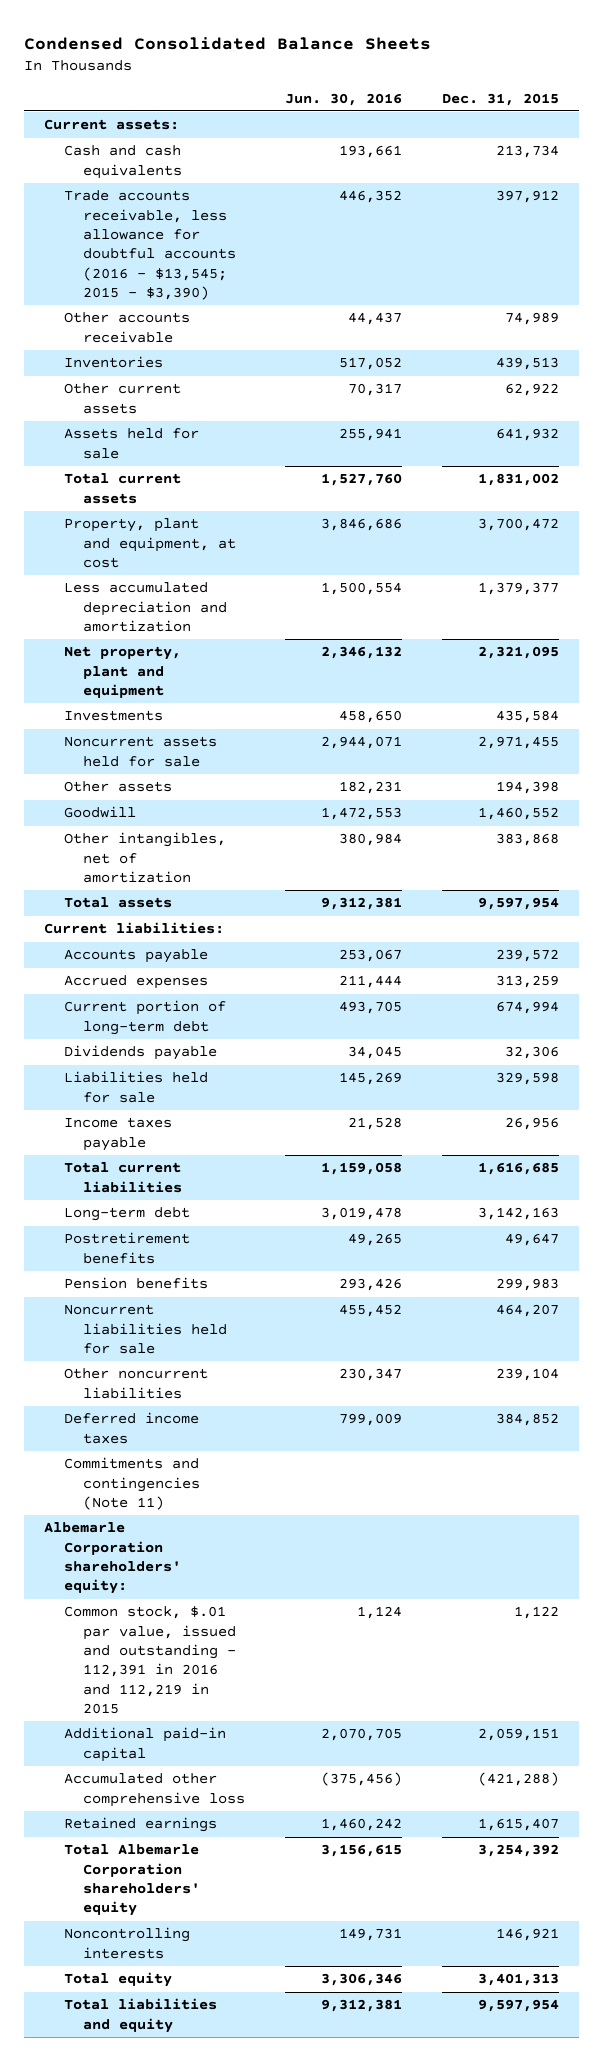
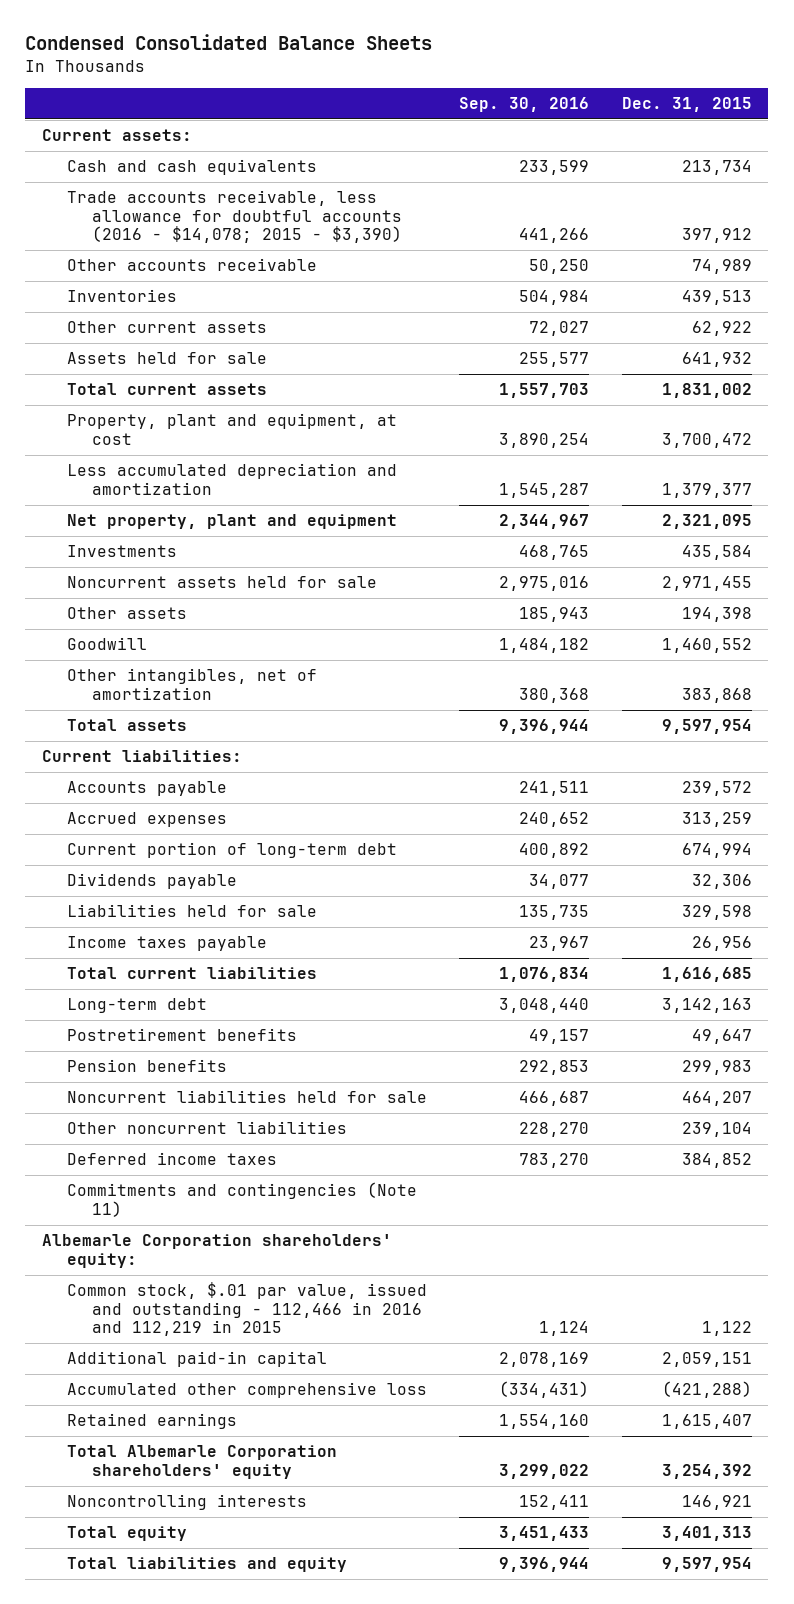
[285,92,403,106] Jun. 30, 2016 -> none
none -> [459,96,590,112] Sep. 30, 2016
[63,190,237,301] Trade accounts receivable, less allowance for doubtful accounts (2016 - $13,545; 2015 - $3,390) -> [66,190,402,244] Trade accounts receivable, less allowance for doubtful accounts (2016 - $14,078; 2015 - $3,390)
[63,1606,237,1715] Common stock, $.01 par value, issued and outstanding - 112,391 in 2016 and 112,219 in 2015 -> [66,1282,427,1337] Common stock, $.01 par value, issued and outstanding - 112,466 in 2016 and 112,219 in 2015

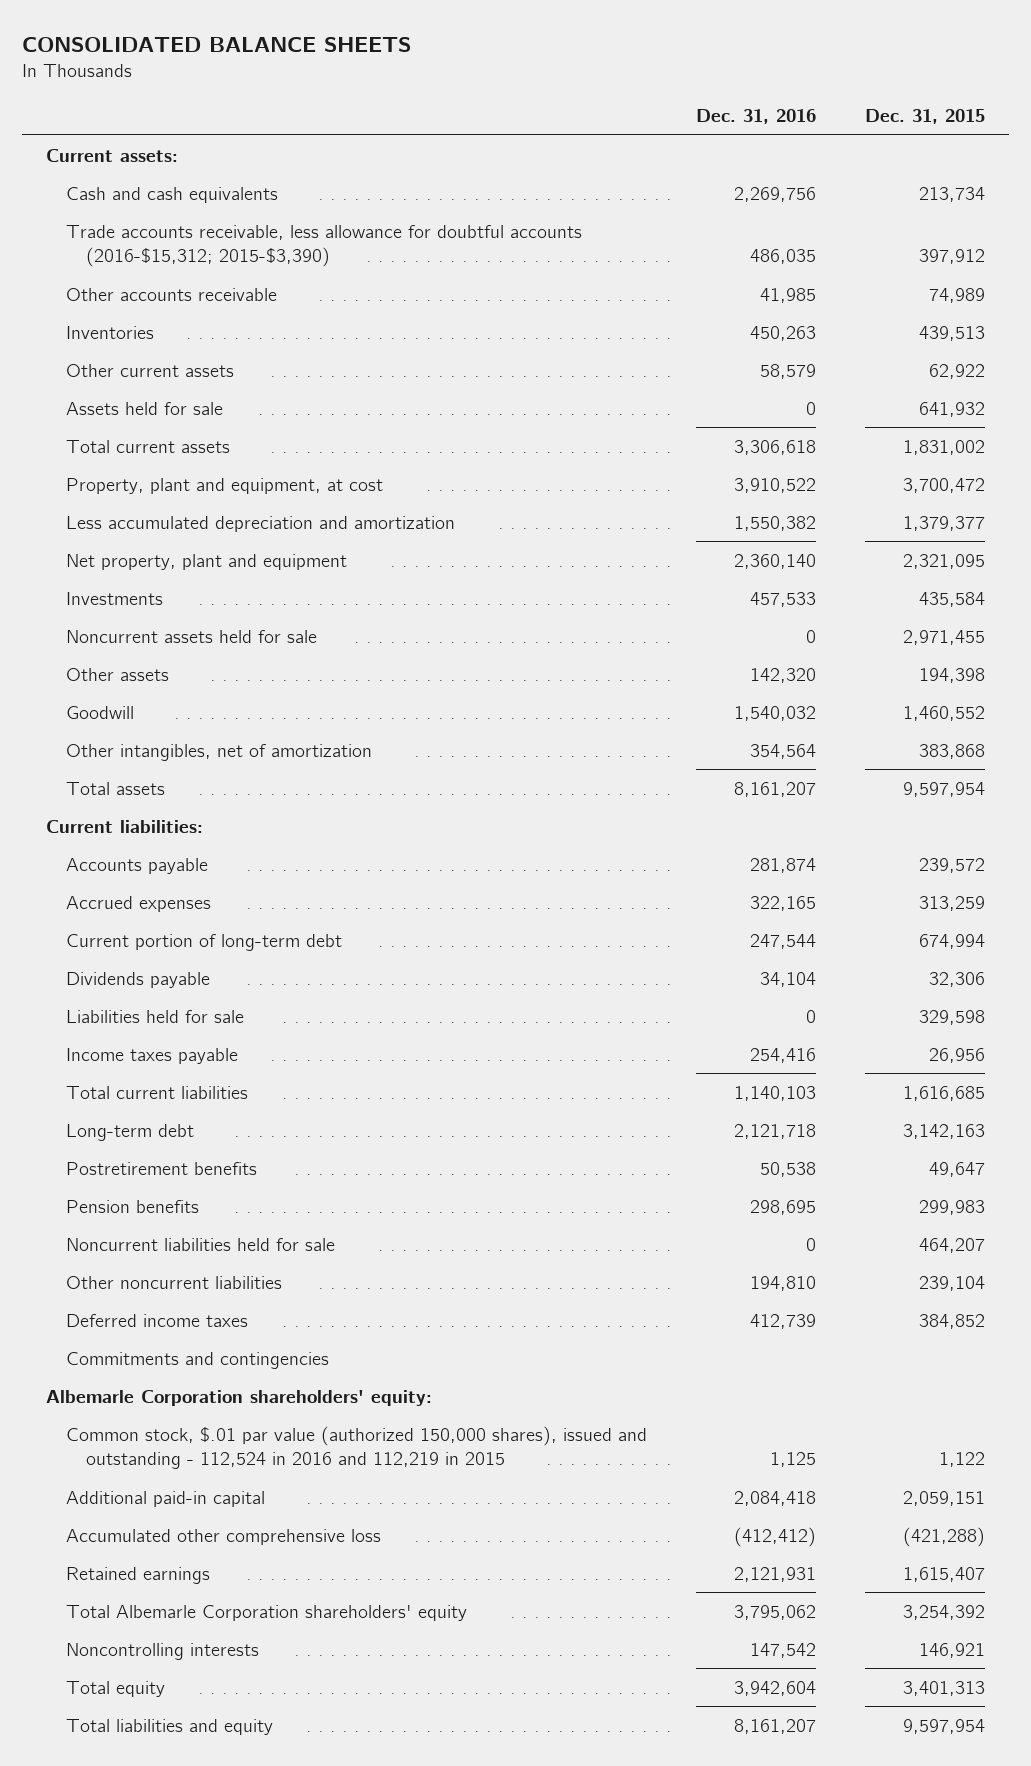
[25,34,433,51] Condensed Consolidated Balance Sheets -> [21,36,411,52] CONSOLIDATED BALANCE SHEETS
[459,96,590,112] Sep. 30, 2016 -> none
none -> [696,109,817,125] Dec. 31, 2016
[66,190,402,244] Trade accounts receivable, less allowance for doubtful accounts (2016 - $14,078; 2015 - $3,390) -> [66,224,583,268] Trade accounts receivable, less allowance for doubtful accounts (2016-$15,312; 2015-$3,390)
[66,1182,417,1217] Commitments and contingencies (Note 11) -> [66,1351,330,1369] Commitments and contingencies
[66,1282,427,1337] Common stock, $.01 par value, issued and outstanding - 112,466 in 2016 and 112,219 in 2015 -> [66,1425,648,1470] Common stock, $.01 par value (authorized 150,000 shares), issued and outstanding - 112,524 in 2016 and 112,219 in 2015

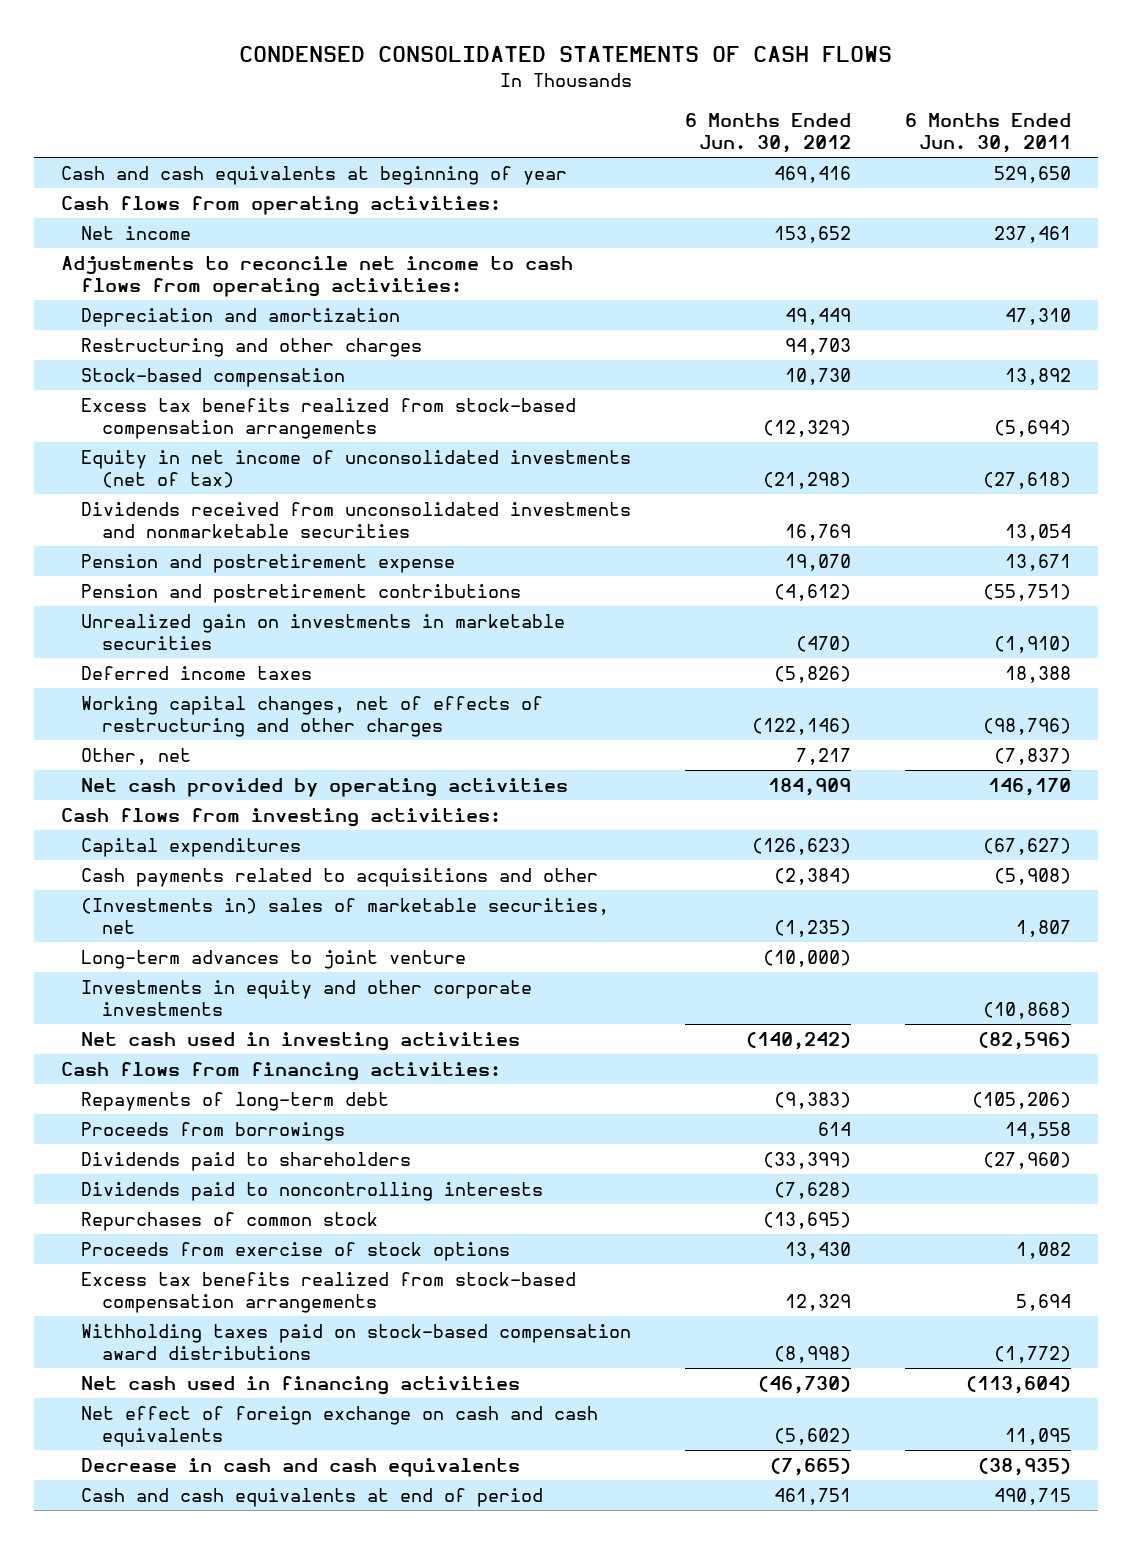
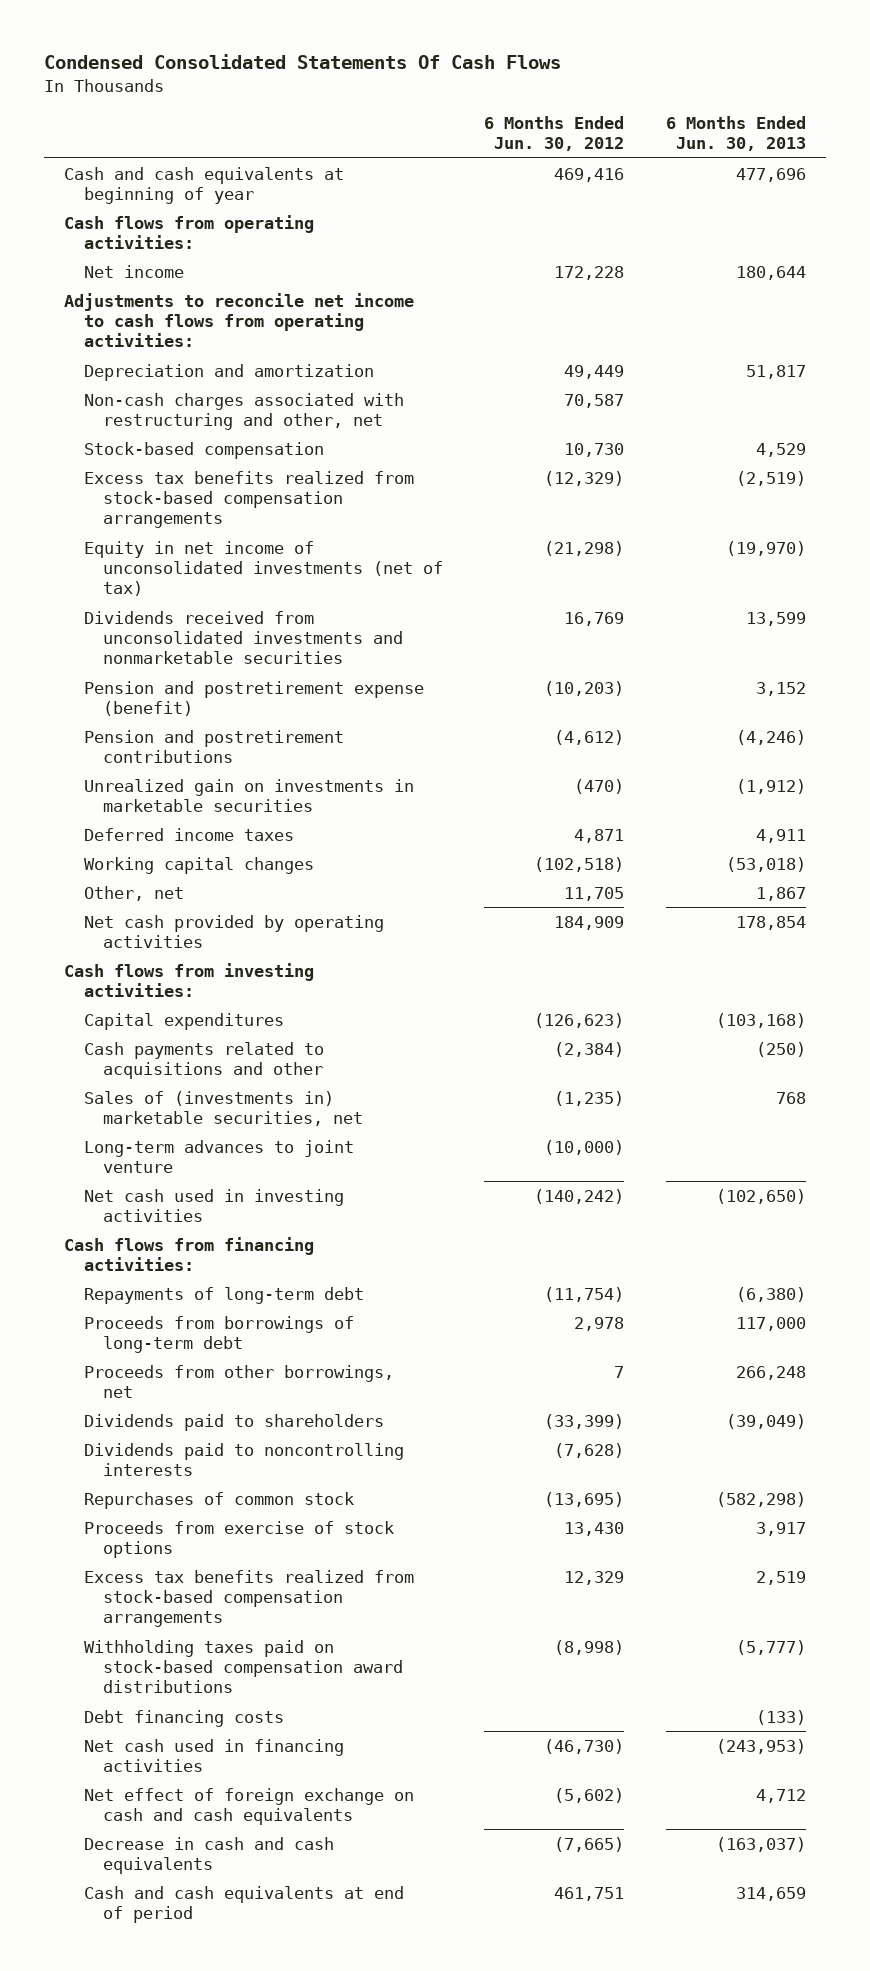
[238,46,892,63] CONDENSED CONSOLIDATED STATEMENTS OF CASH FLOWS -> [43,54,561,70] Condensed Consolidated Statements Of Cash Flows
[904,113,1071,154] 6 Months Ended Jun. 30, 2011 -> none
none -> [665,115,806,151] 6 Months Ended Jun. 30, 2013
[774,226,852,244] 153,652 -> [554,265,625,280] 172,228
[81,338,423,358] Restructuring and other charges -> none
none -> [83,392,404,430] Non-cash charges associated with restructuring and other, net
[81,554,456,574] Pension and postretirement expense -> [83,680,424,716] Pension and postretirement expense (benefit)
[785,554,852,572] 19,070 -> [544,680,625,696] (10,203)
[774,666,852,684] (5,826) -> [574,828,625,843] 4,871
[81,696,544,737] Working capital changes, net of effects of restructuring and other charges -> [83,856,314,874] Working capital changes
[752,717,852,735] (122,146) -> [534,856,625,872] (102,518)
[796,748,852,766] 7,217 -> [564,886,625,901] 11,705
[81,898,610,934] (Investments in) sales of marketable securities, net -> [83,1090,364,1126] Sales of (investments in) marketable securities, net
[81,980,533,1016] Investments in equity and other corporate investments -> none
[774,1092,852,1110] (9,383) -> [544,1286,625,1302] (11,754)
[81,1122,346,1142] Proceeds from borrowings -> [83,1315,354,1353] Proceeds from borrowings of long-term debt
[818,1122,852,1137] 614 -> [574,1316,625,1331] 2,978
none -> [83,1364,394,1398] Proceeds from other borrowings, net
none -> [83,1709,284,1727] Debt financing costs

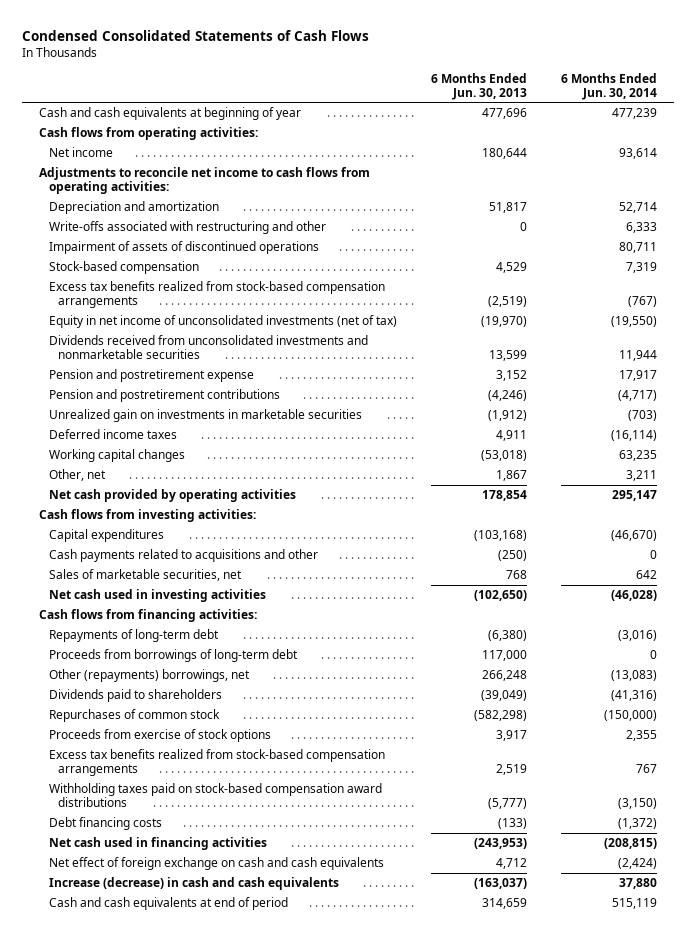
[43,54,561,70] Condensed Consolidated Statements Of Cash Flows -> [22,29,370,41] Condensed Consolidated Statements of Cash Flows
[484,115,625,151] 6 Months Ended Jun. 30, 2012 -> none
none -> [560,72,657,100] 6 Months Ended Jun. 30, 2014
[83,392,404,430] Non-cash charges associated with restructuring and other, net -> none
none -> [48,221,326,235] Write-offs associated with restructuring and other
none -> [48,241,319,255] Impairment of assets of discontinued operations
[83,680,424,716] Pension and postretirement expense (benefit) -> [48,369,254,383] Pension and postretirement expense
[83,1139,354,1173] Long-term advances to joint venture -> none
[83,1090,364,1126] Sales of (investments in) marketable securities, net -> [48,569,242,582] Sales of marketable securities, net
[83,1364,394,1398] Proceeds from other borrowings, net -> [48,669,250,683] Other (repayments) borrowings, net
[83,1442,404,1476] Dividends paid to noncontrolling interests -> none
[83,1836,334,1874] Decrease in cash and cash equivalents -> [48,877,339,891] Increase (decrease) in cash and cash equivalents

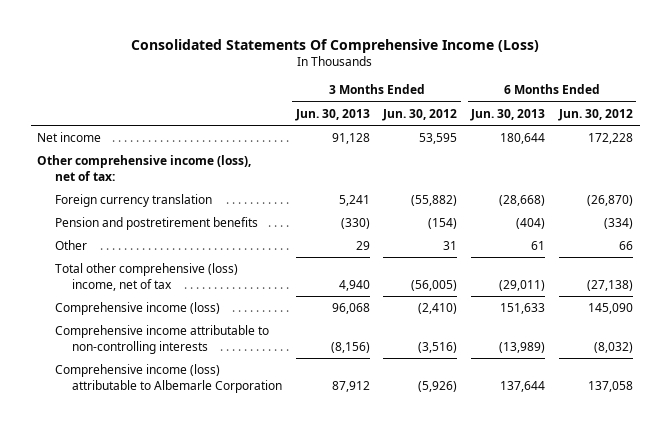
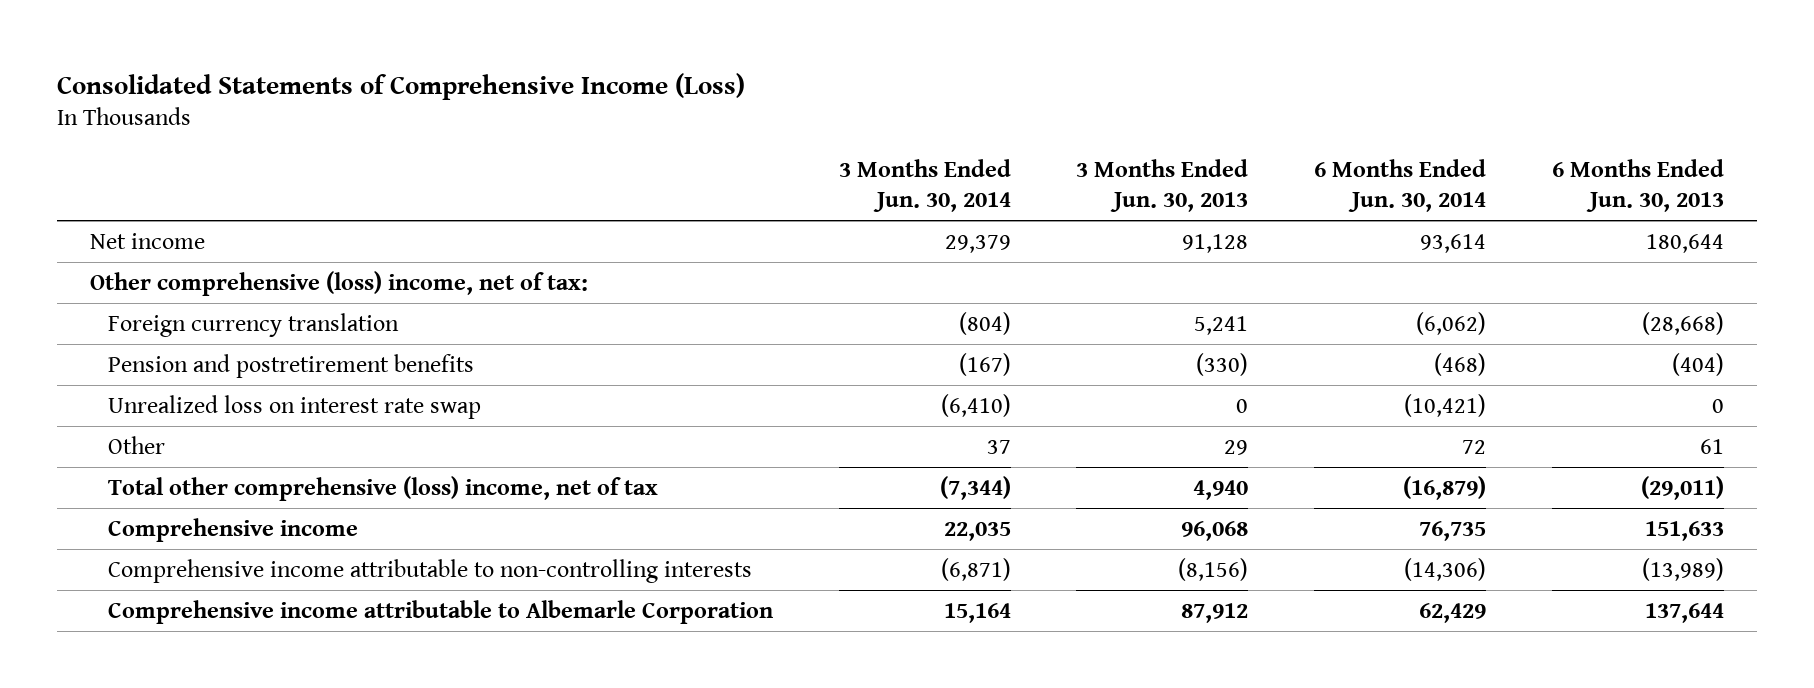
[131,38,540,53] Consolidated Statements Of Comprehensive Income (Loss) -> [57,72,746,100] Consolidated Statements of Comprehensive Income (Loss)
[382,108,458,121] Jun. 30, 2012 -> none
[557,108,633,121] Jun. 30, 2012 -> none
none -> [838,158,1011,212] 3 Months Ended Jun. 30, 2014
none -> [1314,158,1487,212] 6 Months Ended Jun. 30, 2014
[37,155,252,181] Other comprehensive income (loss), net of tax: -> [90,270,589,296] Other comprehensive (loss) income, net of tax:
none -> [107,394,481,419] Unrealized loss on interest rate swap
[54,302,220,316] Comprehensive income (loss) -> [107,517,358,542] Comprehensive income
[54,364,282,393] Comprehensive income (loss) attributable to Albemarle Corporation -> [107,599,773,624] Comprehensive income attributable to Albemarle Corporation

